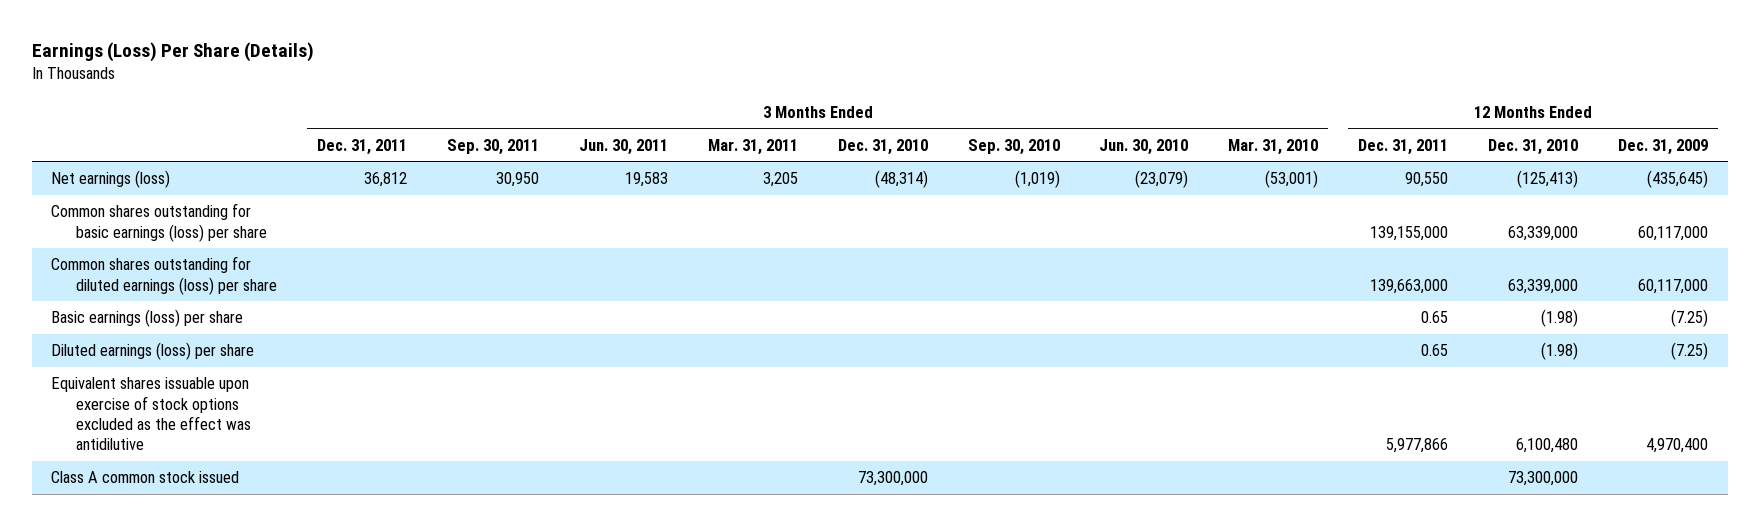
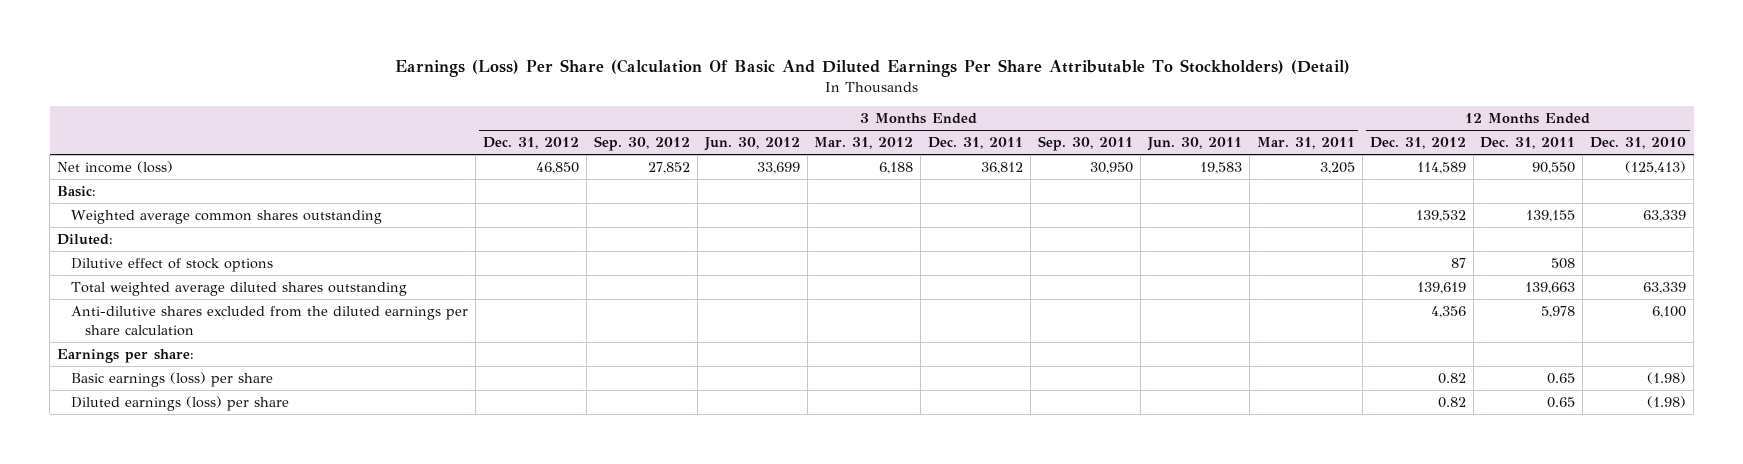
[31,41,314,62] Earnings (Loss) Per Share (Details) -> [394,59,1350,78] Earnings (Loss) Per Share (Calculation Of Basic And Diluted Earnings Per Share Attributable To Stockholders) (Detail)
[837,138,928,155] Dec. 31, 2010 -> none
[967,138,1060,155] Sep. 30, 2010 -> none
[1099,138,1189,155] Jun. 30, 2010 -> none
[1228,138,1319,155] Mar. 31, 2010 -> none
[1617,138,1708,155] Dec. 31, 2009 -> none
none -> [482,137,579,150] Dec. 31, 2012
none -> [593,136,690,152] Sep. 30, 2012
none -> [703,137,800,152] Jun. 30, 2012
none -> [814,137,914,150] Mar. 31, 2012
none -> [1369,137,1466,150] Dec. 31, 2012
[51,203,268,242] Common shares outstanding for basic earnings (loss) per share -> none
[51,170,171,189] Net earnings (loss) -> [57,161,174,174] Net income (loss)
none -> [57,186,97,198] Basic:
none -> [71,210,383,225] Weighted average common shares outstanding
none -> [57,234,114,246] Diluted:
none -> [71,258,274,273] Dilutive effect of stock options
[51,256,278,295] Common shares outstanding for diluted earnings (loss) per share -> [71,282,408,297] Total weighted average diluted shares outstanding
[1370,278,1449,294] 139,663,000 -> [1525,282,1576,295] 139,663
[1507,278,1578,294] 63,339,000 -> [1643,282,1687,295] 63,339
none -> [71,306,469,336] Anti-dilutive shares excluded from the diluted earnings per share calculation
none -> [57,349,195,364] Earnings per share:
[51,377,252,451] Equivalent shares issuable upon exercise of stock options excluded as the effect was antidilutive -> none
[51,471,240,484] Class A common stock issued -> none

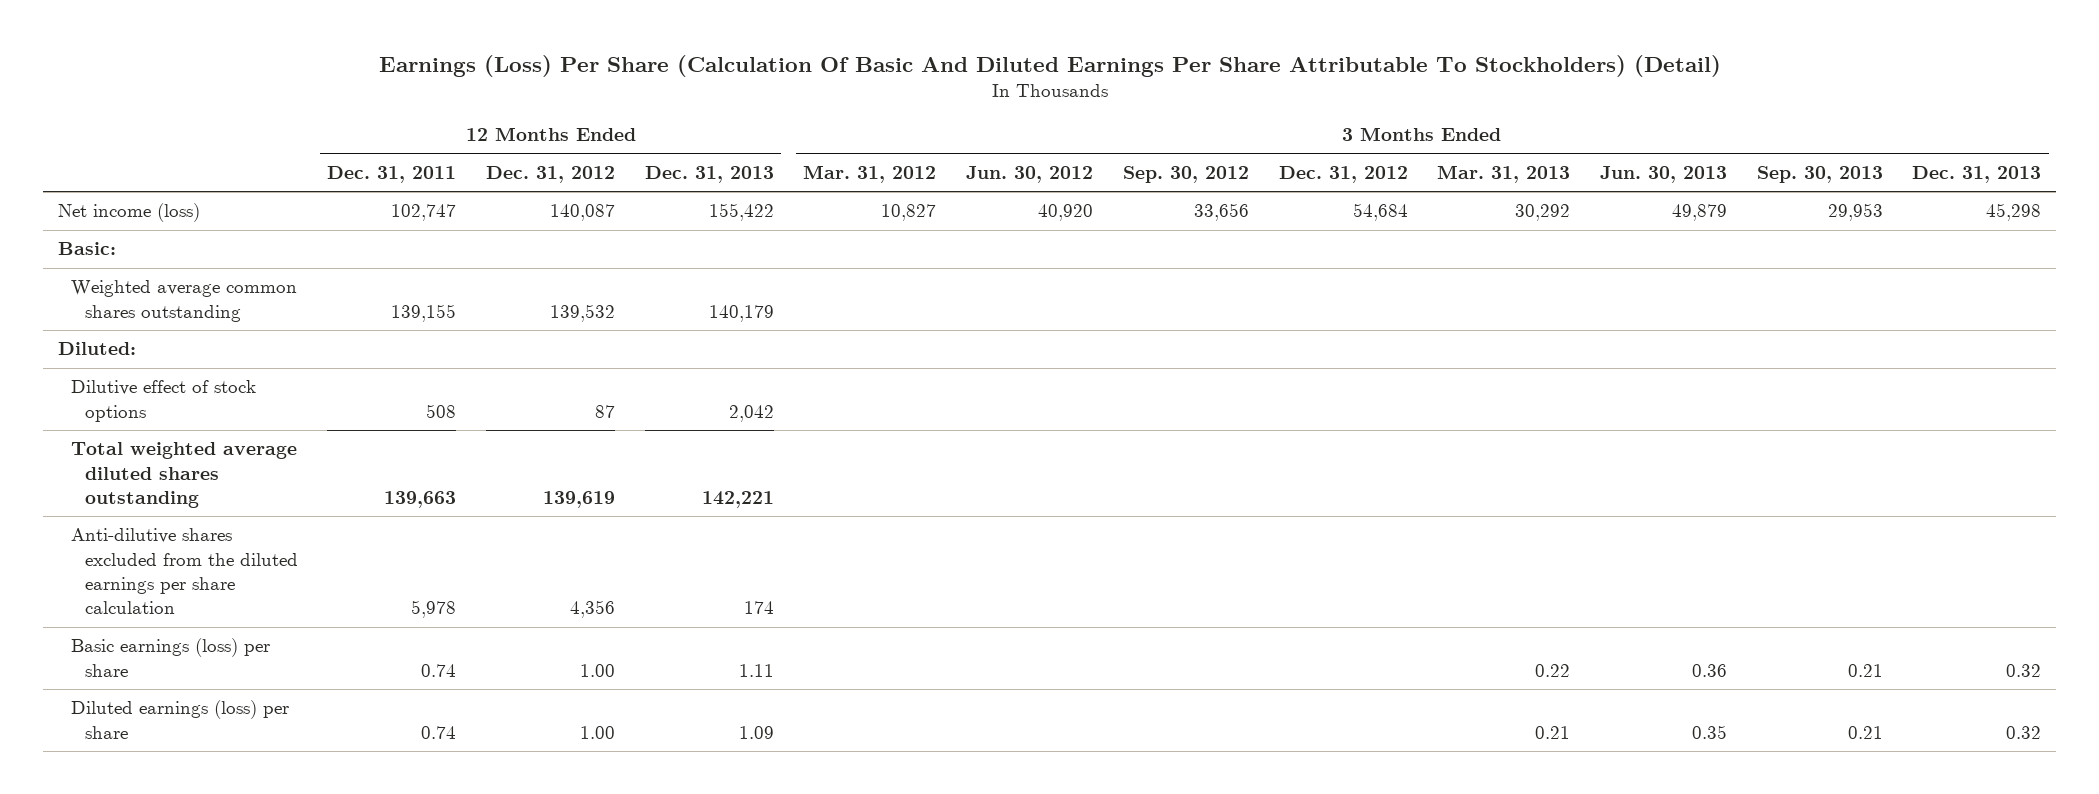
[928,137,1024,150] Dec. 31, 2011 -> none
[1038,136,1134,152] Sep. 30, 2011 -> none
[1146,137,1242,152] Jun. 30, 2011 -> none
[1256,137,1355,150] Mar. 31, 2011 -> none
[1590,137,1687,150] Dec. 31, 2010 -> none
none -> [644,166,774,184] Dec. 31, 2013
none -> [1437,165,1571,184] Mar. 31, 2013
none -> [1599,166,1727,184] Jun. 30, 2013
none -> [1756,166,1883,184] Sep. 30, 2013
none -> [1912,166,2042,184] Dec. 31, 2013
[535,162,579,175] 46,850 -> [1352,203,1408,222] 54,684
[647,162,690,175] 27,852 -> [1193,203,1249,222] 33,656
[756,162,800,175] 33,699 -> [1038,204,1094,222] 40,920
[879,162,914,175] 6,188 -> [881,204,937,222] 10,827
[1416,162,1466,175] 114,589 -> [550,204,616,222] 140,087
[1532,162,1576,175] 90,550 -> [391,204,457,222] 102,747
[57,349,195,364] Earnings per share: -> none
[1437,373,1466,385] 0.82 -> [580,663,616,677] 1.00
[1547,373,1576,385] 0.65 -> [421,663,457,677] 0.74
[1437,397,1466,409] 0.82 -> [580,725,616,739] 1.00
[1547,397,1576,409] 0.65 -> [421,725,457,739] 0.74

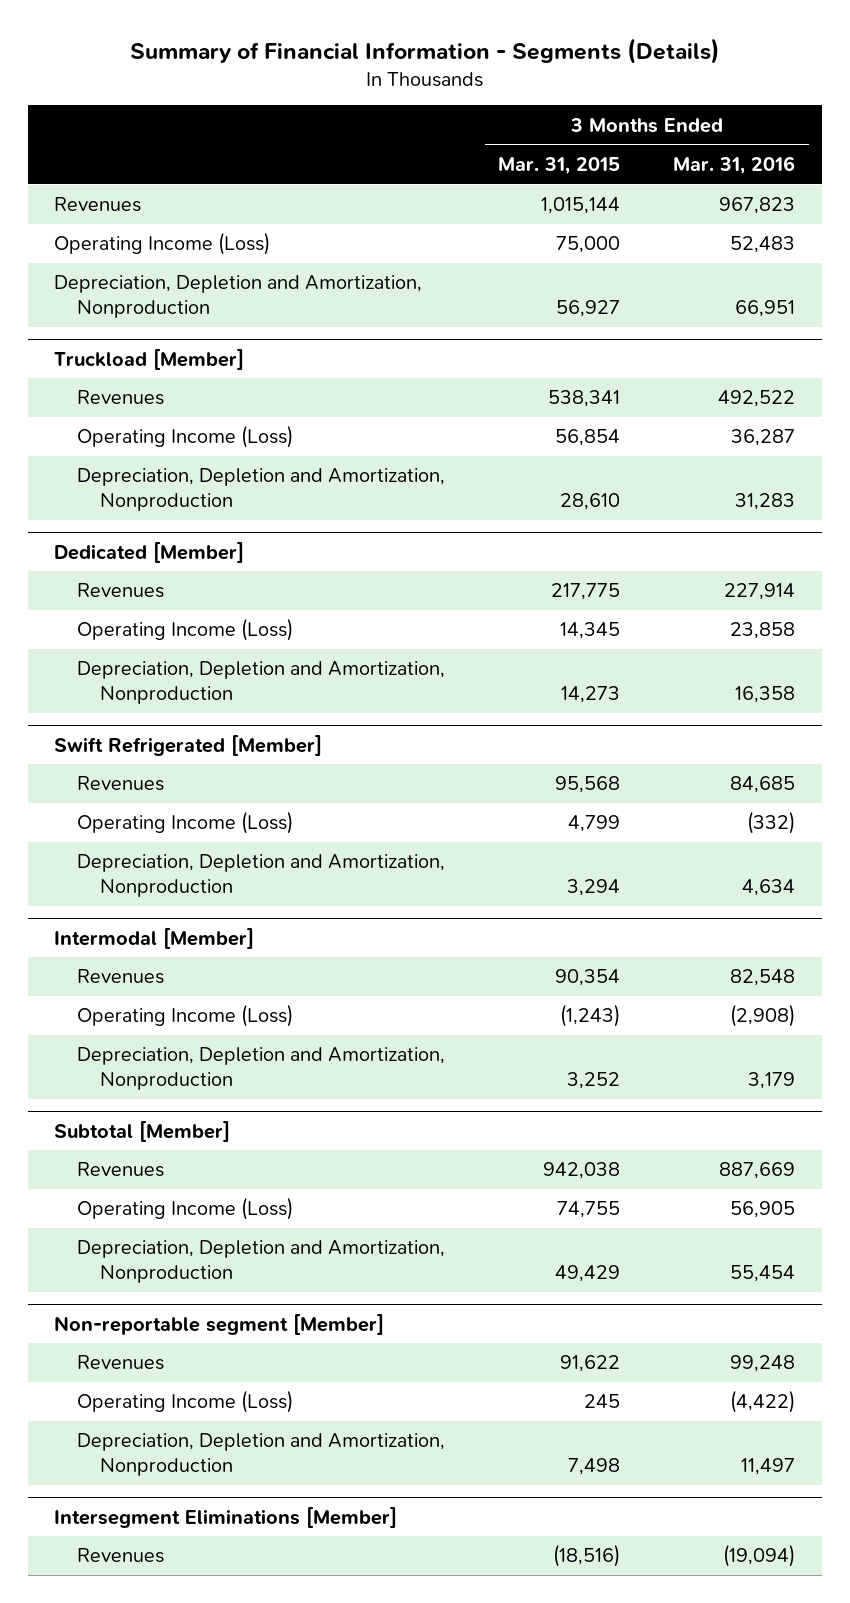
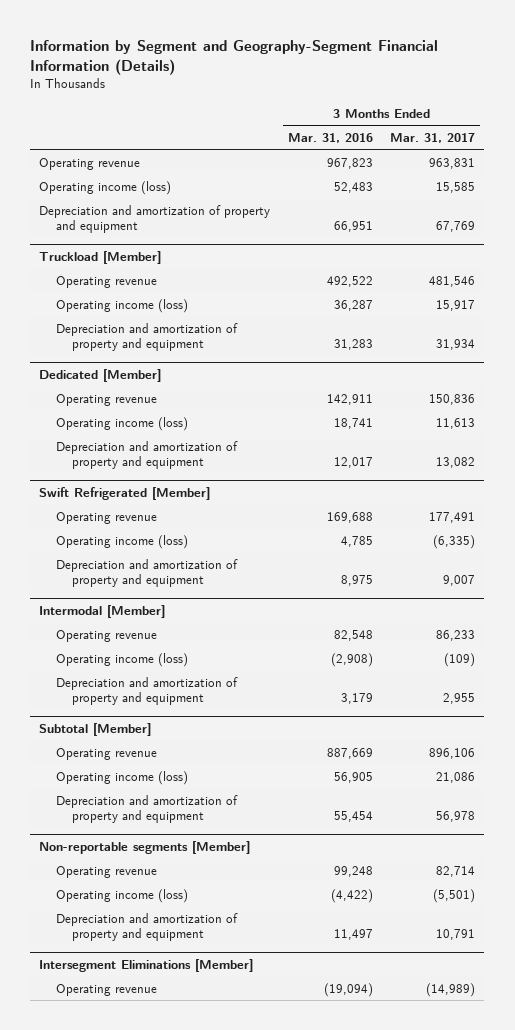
[129,37,720,64] Summary of Financial Information - Segments (Details) -> [30,39,439,75] Information by Segment and Geography-Segment Financial Information (Details)
[498,156,621,175] Mar. 31, 2015 -> none
none -> [390,132,476,143] Mar. 31, 2017
[54,197,142,213] Revenues -> [39,157,141,170] Operating revenue
[54,232,271,256] Operating Income (Loss) -> [39,180,172,195] Operating income (loss)
[54,275,423,318] Depreciation, Depletion and Amortization, Nonproduction -> [39,204,271,233] Depreciation and amortization of property and equipment
[77,390,165,406] Revenues -> [55,275,157,288] Operating revenue
[77,425,294,449] Operating Income (Loss) -> [55,298,188,313] Operating income (loss)
[77,468,446,511] Depreciation, Depletion and Amortization, Nonproduction -> [55,322,238,351] Depreciation and amortization of property and equipment
[77,583,165,599] Revenues -> none
none -> [55,393,157,406] Operating revenue
[77,618,294,642] Operating Income (Loss) -> [55,416,188,431] Operating income (loss)
[730,622,796,640] 23,858 -> [333,417,373,429] 18,741
[77,661,446,704] Depreciation, Depletion and Amortization, Nonproduction -> [55,440,238,469] Depreciation and amortization of property and equipment
[735,685,796,703] 16,358 -> [333,456,373,468] 12,017
[77,776,165,792] Revenues -> none
none -> [55,511,157,524] Operating revenue
[77,811,294,835] Operating Income (Loss) -> [55,534,188,549] Operating income (loss)
[747,811,796,835] (332) -> [340,535,373,547] 4,785
[77,854,446,897] Depreciation, Depletion and Amortization, Nonproduction -> [55,558,238,587] Depreciation and amortization of property and equipment
[742,878,796,896] 4,634 -> [340,574,373,586] 8,975
[77,969,165,985] Revenues -> [55,629,157,642] Operating revenue
[77,1004,294,1028] Operating Income (Loss) -> [55,652,188,667] Operating income (loss)
[77,1047,446,1090] Depreciation, Depletion and Amortization, Nonproduction -> [55,676,238,705] Depreciation and amortization of property and equipment
[77,1162,165,1178] Revenues -> [55,747,157,760] Operating revenue
[77,1197,294,1221] Operating Income (Loss) -> [55,770,188,785] Operating income (loss)
[77,1240,446,1283] Depreciation, Depletion and Amortization, Nonproduction -> [55,794,238,823] Depreciation and amortization of property and equipment
[54,1313,385,1335] Non-reportable segment [Member] -> [39,841,251,855] Non-reportable segments [Member]
[77,1355,165,1371] Revenues -> [55,865,157,878] Operating revenue
[77,1390,294,1414] Operating Income (Loss) -> [55,888,188,903] Operating income (loss)
[77,1433,446,1476] Depreciation, Depletion and Amortization, Nonproduction -> [55,912,238,941] Depreciation and amortization of property and equipment
[77,1548,165,1564] Revenues -> [55,983,157,996] Operating revenue

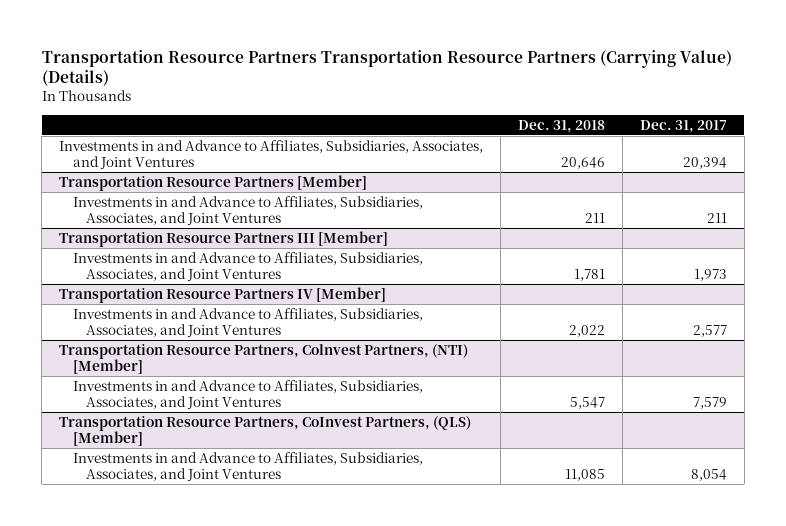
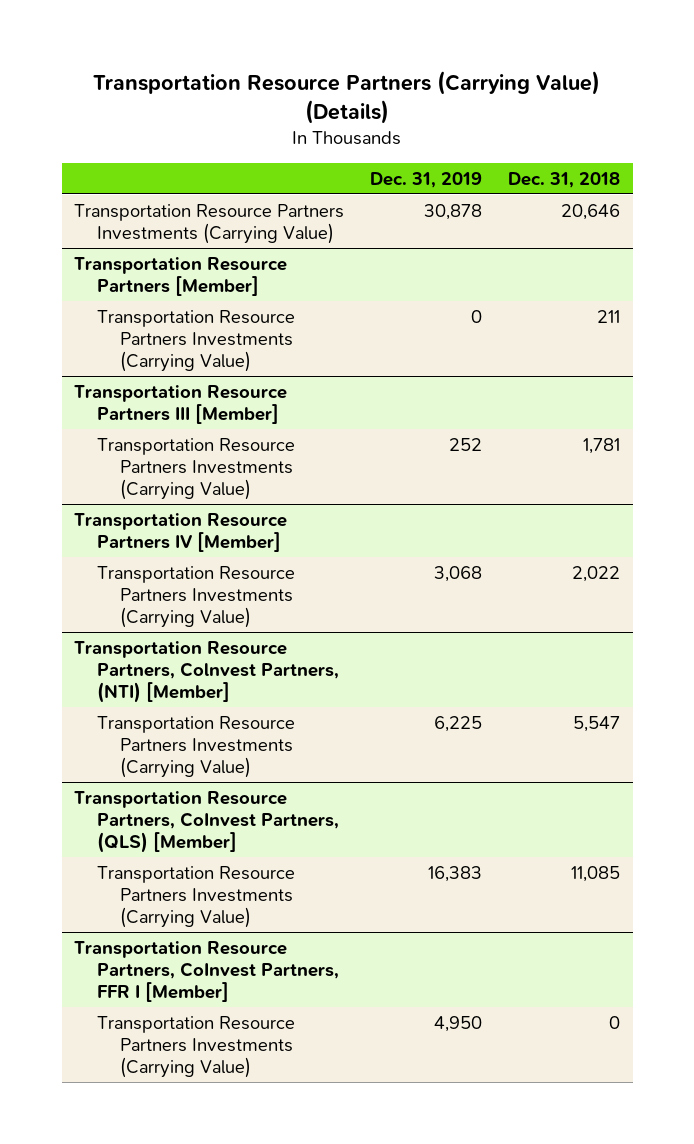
[41,49,732,87] Transportation Resource Partners Transportation Resource Partners (Carrying Value) (Details) -> [93,71,601,125] Transportation Resource Partners (Carrying Value) (Details)
[639,119,727,133] Dec. 31, 2017 -> none
none -> [370,171,483,188] Dec. 31, 2019
[59,139,484,170] Investments in and Advance to Affiliates, Subsidiaries, Associates, and Joint Ventures -> [74,203,345,244] Transportation Resource Partners Investments (Carrying Value)
[72,195,423,226] Investments in and Advance to Affiliates, Subsidiaries, Associates, and Joint Ventures -> [97,309,296,372] Transportation Resource Partners Investments (Carrying Value)
[72,251,423,282] Investments in and Advance to Affiliates, Subsidiaries, Associates, and Joint Ventures -> [97,437,296,500] Transportation Resource Partners Investments (Carrying Value)
[72,307,423,338] Investments in and Advance to Affiliates, Subsidiaries, Associates, and Joint Ventures -> [97,565,296,628] Transportation Resource Partners Investments (Carrying Value)
[72,379,423,410] Investments in and Advance to Affiliates, Subsidiaries, Associates, and Joint Ventures -> [97,715,296,778] Transportation Resource Partners Investments (Carrying Value)
[72,451,423,482] Investments in and Advance to Affiliates, Subsidiaries, Associates, and Joint Ventures -> [97,865,296,928] Transportation Resource Partners Investments (Carrying Value)
none -> [74,940,340,1002] Transportation Resource Partners, CoInvest Partners, FFR I [Member]
none -> [97,1015,296,1078] Transportation Resource Partners Investments (Carrying Value)

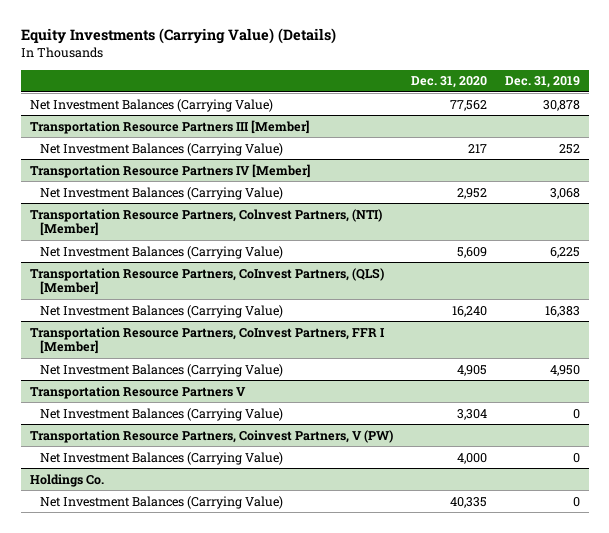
[93,71,601,125] Transportation Resource Partners (Carrying Value) (Details) -> [20,28,336,45] Equity Investments (Carrying Value) (Details)
[507,171,620,188] Dec. 31, 2018 -> none
none -> [410,76,487,89] Dec. 31, 2020
[74,256,288,296] Transportation Resource Partners [Member] -> none
[97,309,296,372] Transportation Resource Partners Investments (Carrying Value) -> none
[74,203,345,244] Transportation Resource Partners Investments (Carrying Value) -> [29,98,273,112] Net Investment Balances (Carrying Value)
[97,437,296,500] Transportation Resource Partners Investments (Carrying Value) -> [39,142,283,156] Net Investment Balances (Carrying Value)
[97,565,296,628] Transportation Resource Partners Investments (Carrying Value) -> [39,186,283,200] Net Investment Balances (Carrying Value)
[97,715,296,778] Transportation Resource Partners Investments (Carrying Value) -> [39,245,283,259] Net Investment Balances (Carrying Value)
[97,865,296,928] Transportation Resource Partners Investments (Carrying Value) -> [39,304,283,318] Net Investment Balances (Carrying Value)
[97,1015,296,1078] Transportation Resource Partners Investments (Carrying Value) -> [39,363,283,377] Net Investment Balances (Carrying Value)
none -> [29,385,246,399] Transportation Resource Partners V
none -> [39,407,283,421] Net Investment Balances (Carrying Value)
none -> [29,429,393,443] Transportation Resource Partners, Coinvest Partners, V (PW)
none -> [39,451,283,465] Net Investment Balances (Carrying Value)
none -> [29,473,104,487] Holdings Co.
none -> [39,495,283,509] Net Investment Balances (Carrying Value)

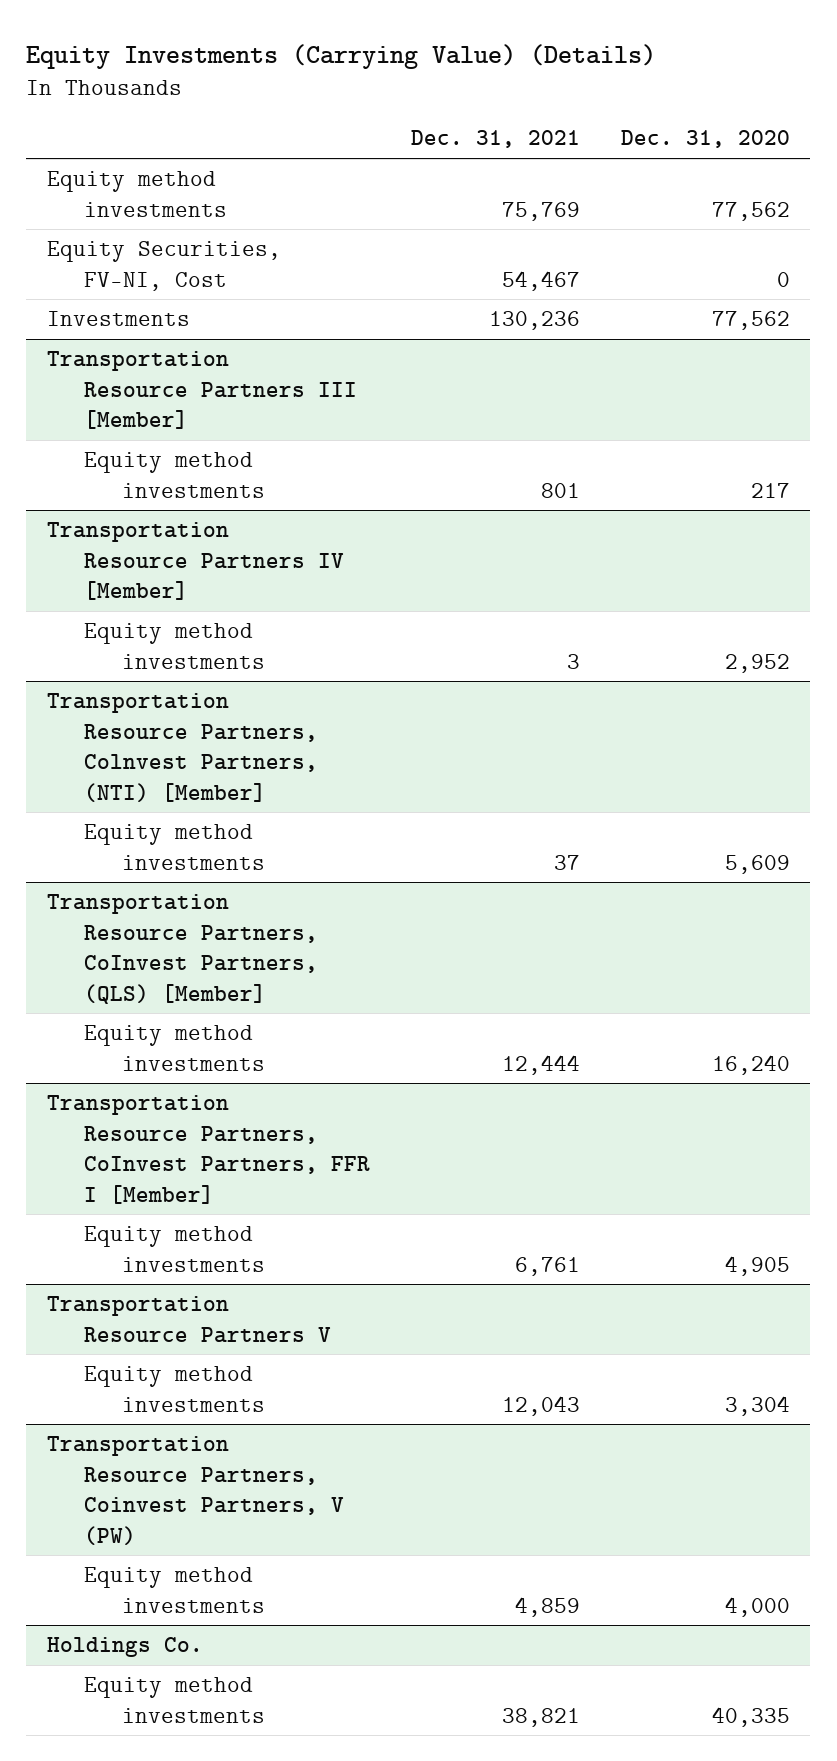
[504,76,580,89] Dec. 31, 2019 -> none
none -> [411,130,581,149] Dec. 31, 2021
[29,98,273,112] Net Investment Balances (Carrying Value) -> [46,171,228,217] Equity method investments
none -> [46,241,281,291] Equity Securities, FV-NI, Cost
none -> [46,311,190,327] Investments
[39,142,283,156] Net Investment Balances (Carrying Value) -> [84,452,266,498] Equity method investments
[39,186,283,200] Net Investment Balances (Carrying Value) -> [84,623,266,669] Equity method investments
[39,245,283,259] Net Investment Balances (Carrying Value) -> [84,824,266,870] Equity method investments
[39,304,283,318] Net Investment Balances (Carrying Value) -> [84,1025,266,1071] Equity method investments
[39,363,283,377] Net Investment Balances (Carrying Value) -> [84,1226,266,1272] Equity method investments
[39,407,283,421] Net Investment Balances (Carrying Value) -> [84,1366,266,1412] Equity method investments
[39,451,283,465] Net Investment Balances (Carrying Value) -> [84,1567,266,1613] Equity method investments
[39,495,283,509] Net Investment Balances (Carrying Value) -> [84,1677,266,1723] Equity method investments

